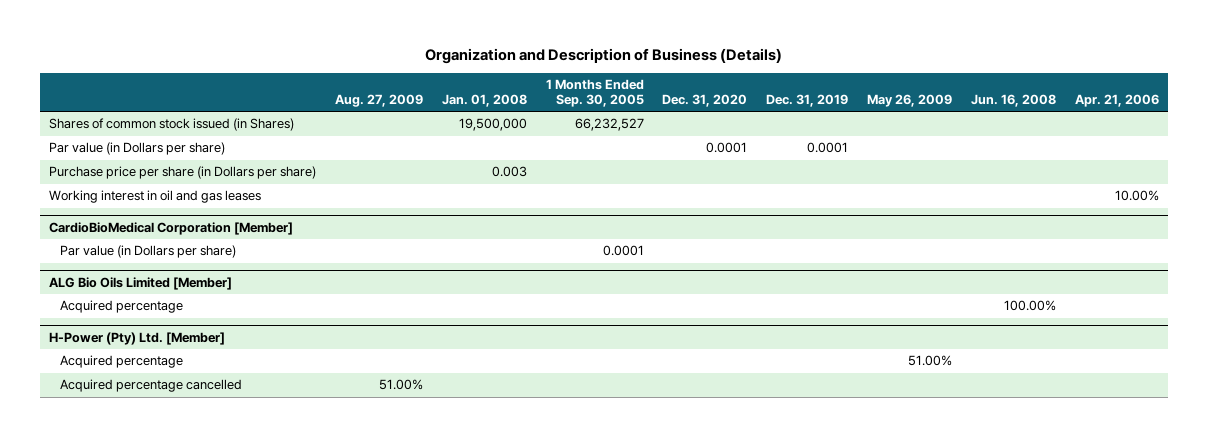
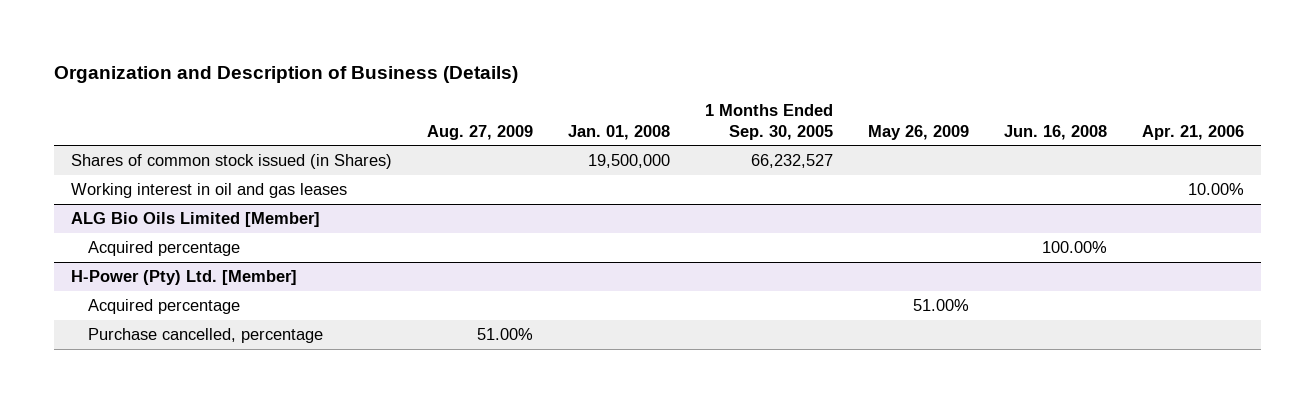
[662,94,748,108] Dec. 31, 2020 -> none
[766,94,849,108] Dec. 31, 2019 -> none
[49,142,226,156] Par value (in Dollars per share) -> none
[49,166,317,180] Purchase price per share (in Dollars per share) -> none
[49,221,294,235] CardioBioMedical Corporation [Member] -> none
[59,245,236,259] Par value (in Dollars per share) -> none
[59,379,242,393] Acquired percentage cancelled -> [88,328,324,344] Purchase cancelled, percentage

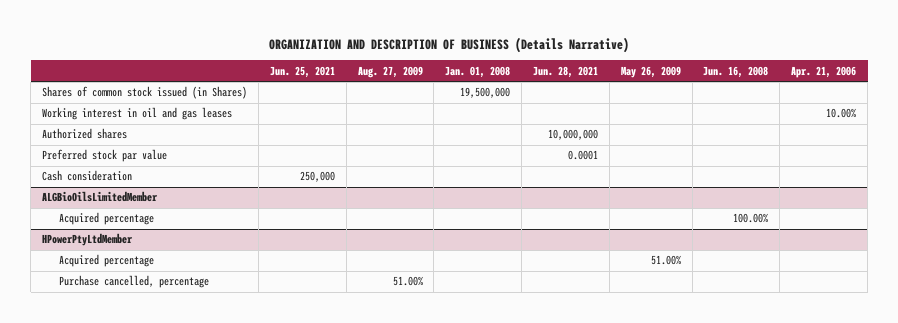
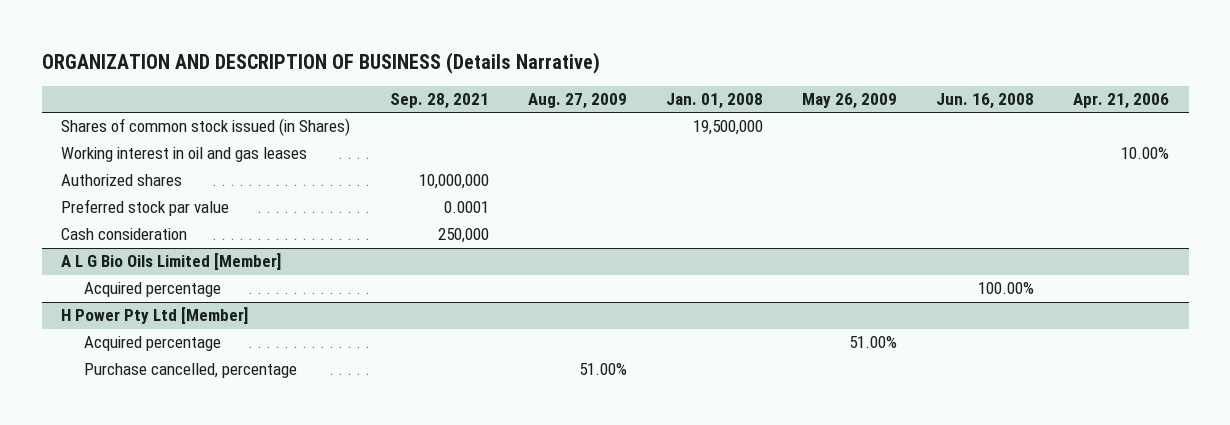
[269,65,335,78] Jun. 25, 2021 -> none
[532,65,598,78] Jun. 28, 2021 -> none
none -> [389,93,489,110] Sep. 28, 2021
[42,191,159,203] ALGBioOilsLimitedMember -> [61,253,282,271] A L G Bio Oils Limited [Member]
[42,233,134,247] HPowerPtyLtdMember -> [61,307,249,325] H Power Pty Ltd [Member]

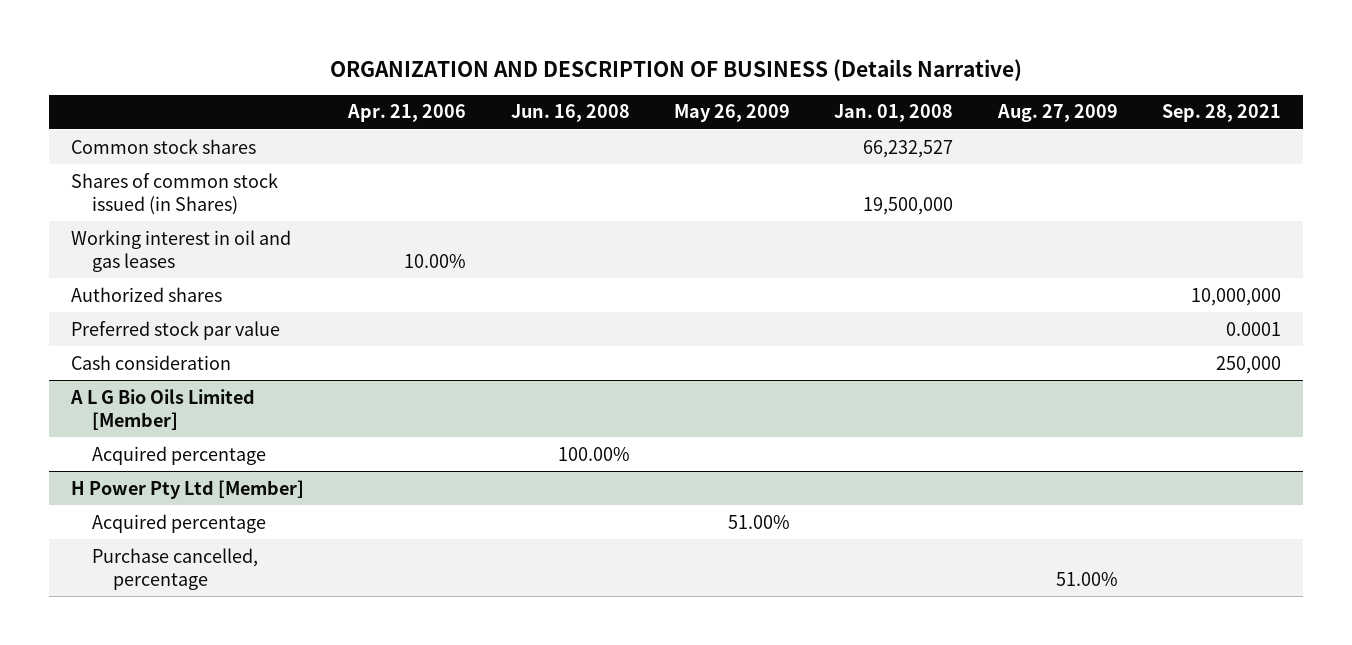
none -> [70,138,256,154] Common stock shares

